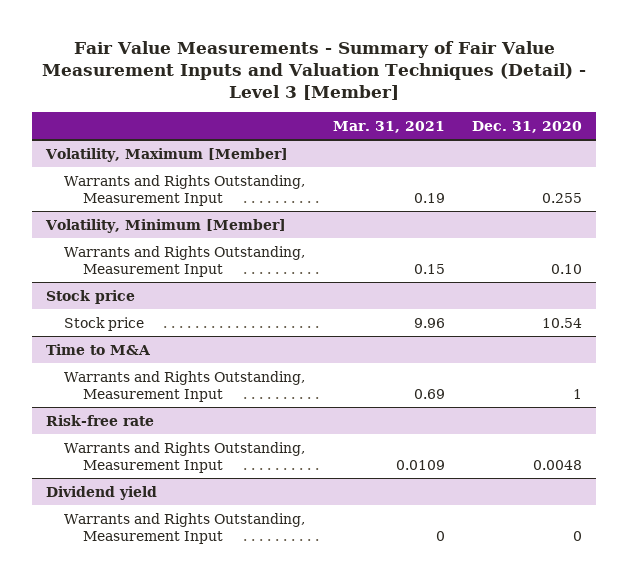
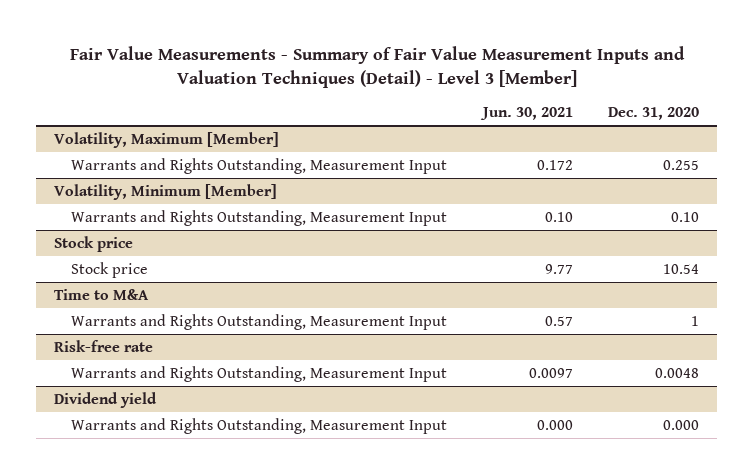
[332,120,445,133] Mar. 31, 2021 -> none
none -> [479,106,573,120] Jun. 30, 2021
[573,530,583,541] 0 -> [663,419,700,430] 0.000

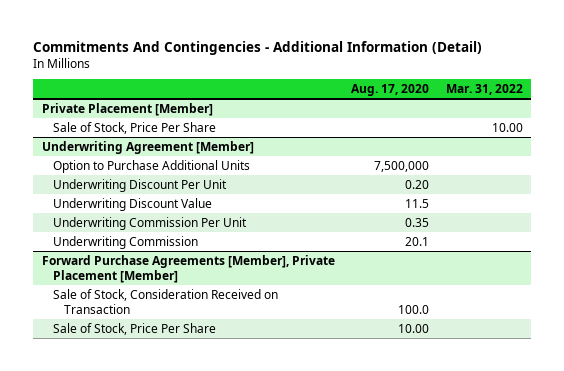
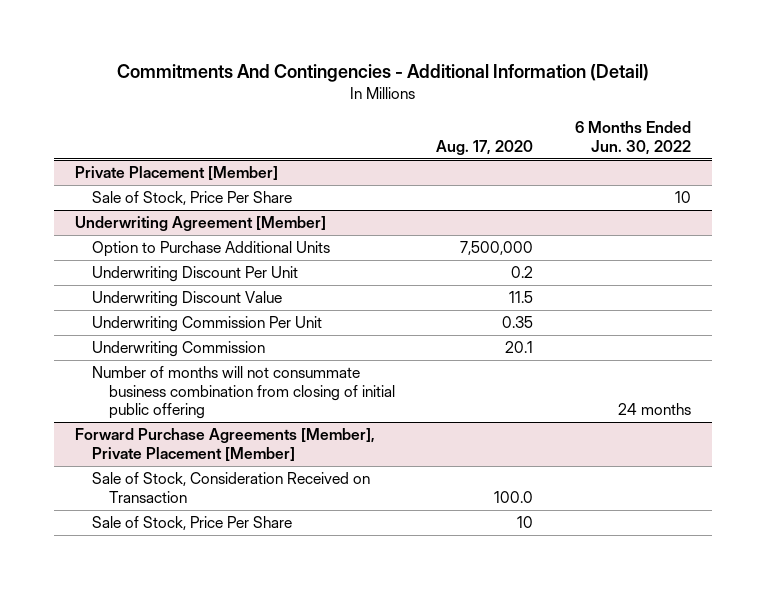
[445,84,523,96] Mar. 31, 2022 -> none
none -> [575,121,692,155] 6 Months Ended Jun. 30, 2022
[405,179,430,189] 0.20 -> [511,266,534,279] 0.2
none -> [91,366,395,419] Number of months will not consummate business combination from closing of initial public offering
[398,323,430,333] 10.00 -> [517,516,534,529] 10

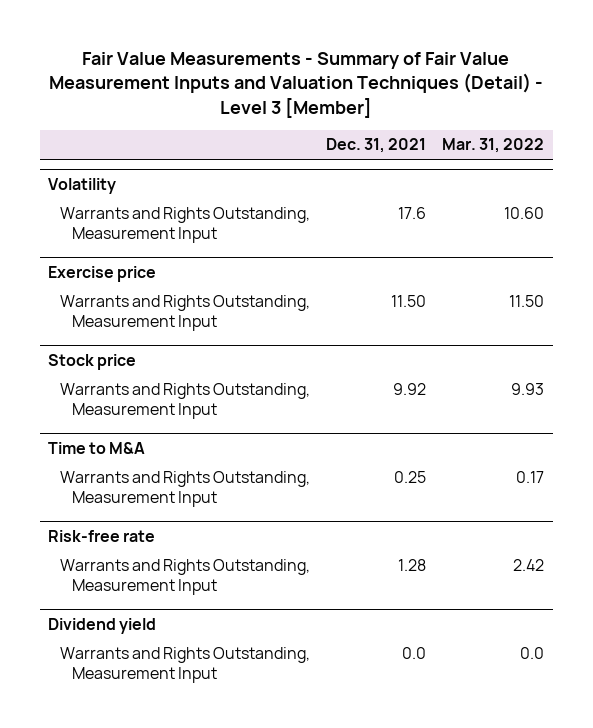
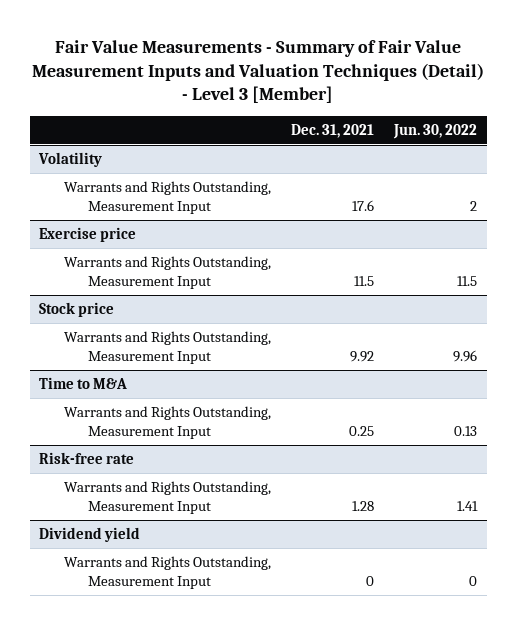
[442,138,545,154] Mar. 31, 2022 -> none
none -> [392,123,477,139] Jun. 30, 2022
[391,295,427,308] 11.50 -> [353,276,374,287] 11.5
[402,647,427,660] 0.0 -> [365,576,374,587] 0

